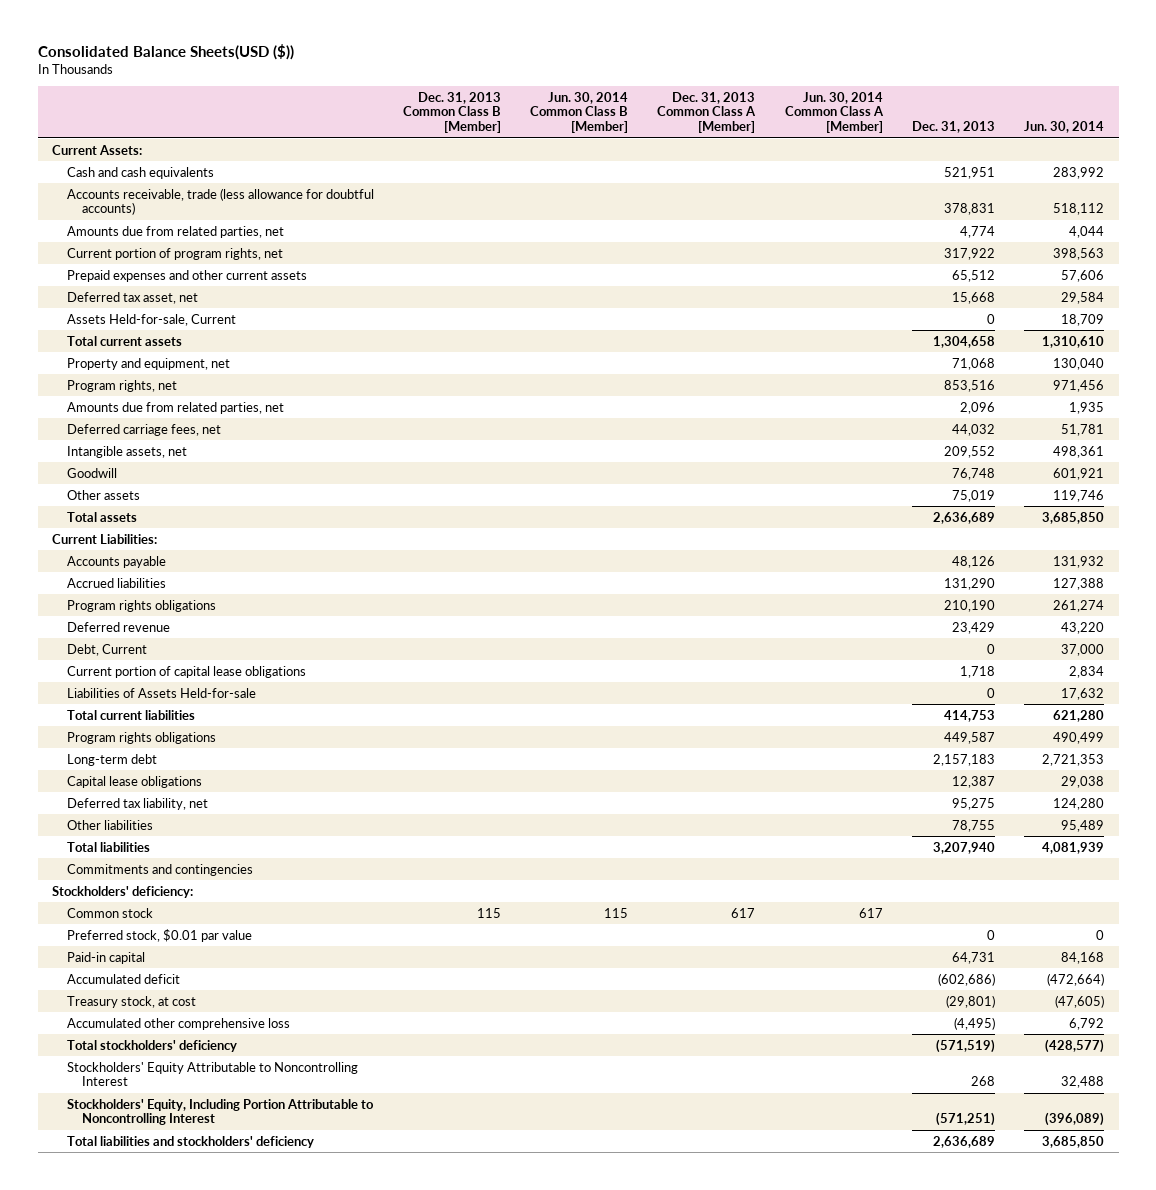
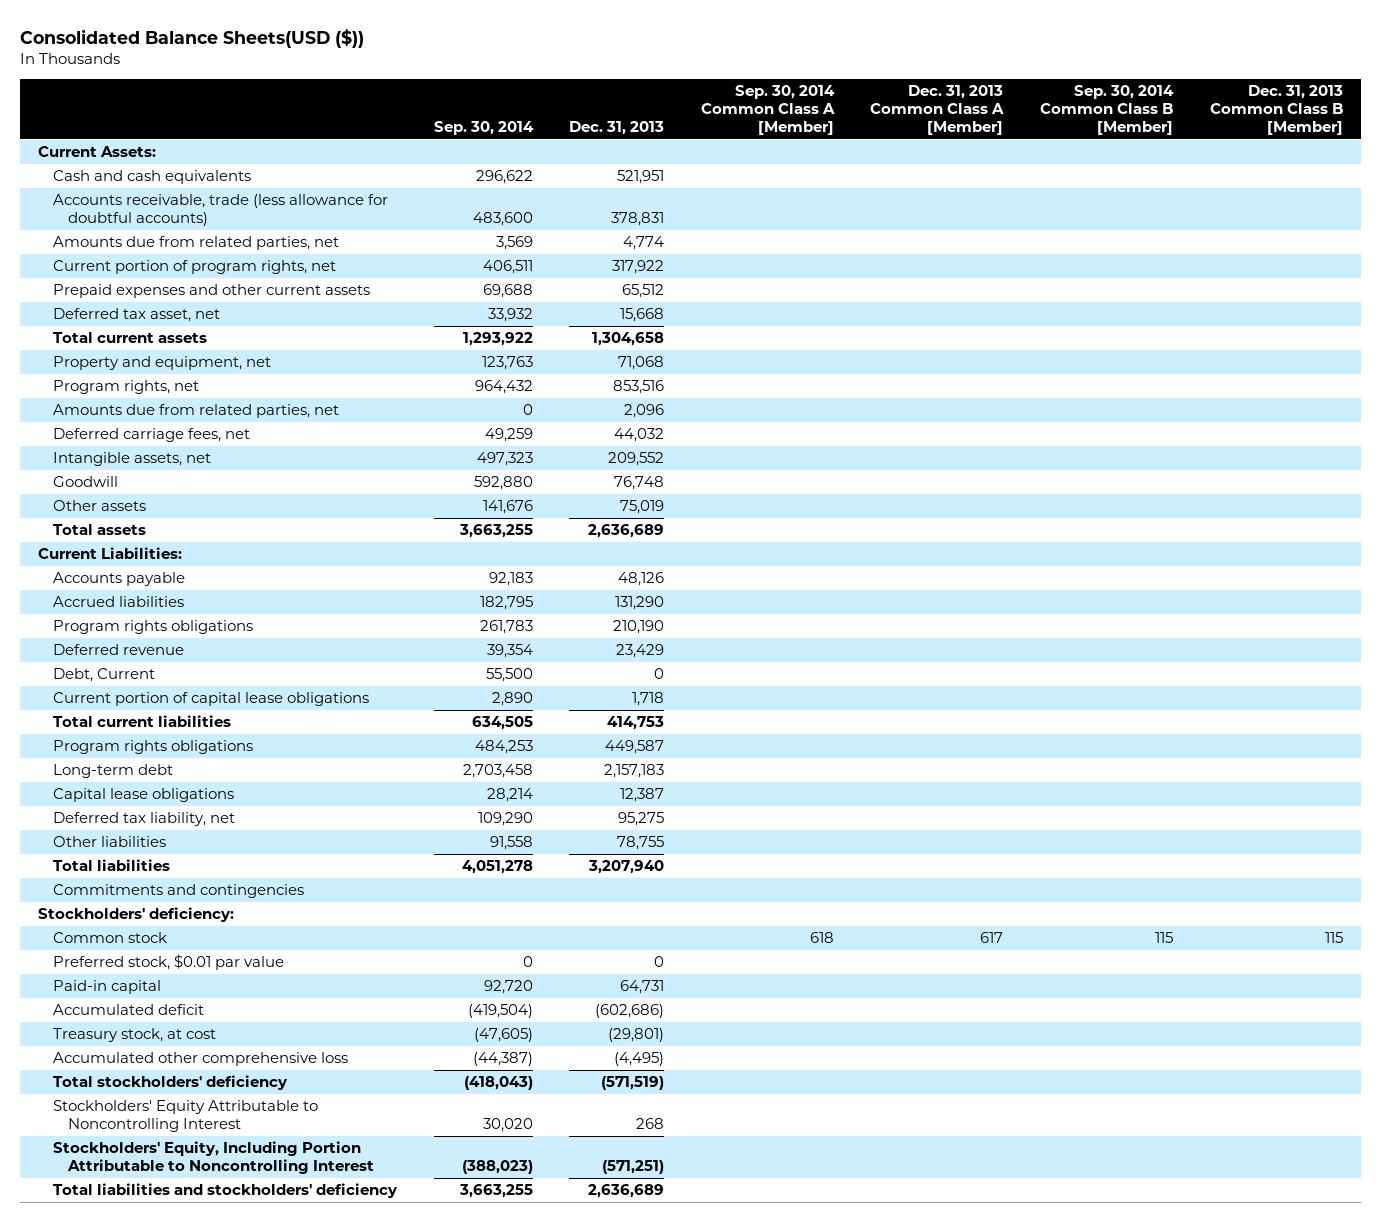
[530,91,629,133] Jun. 30, 2014 Common Class B [Member] -> none
[784,91,884,133] Jun. 30, 2014 Common Class A [Member] -> none
[1023,120,1104,133] Jun. 30, 2014 -> none
none -> [433,121,534,136] Sep. 30, 2014
none -> [700,85,835,136] Sep. 30, 2014 Common Class A [Member]
none -> [1040,85,1175,136] Sep. 30, 2014 Common Class B [Member]
[66,313,236,326] Assets Held-for-sale, Current -> none
[66,687,256,698] Liabilities of Assets Held-for-sale -> none

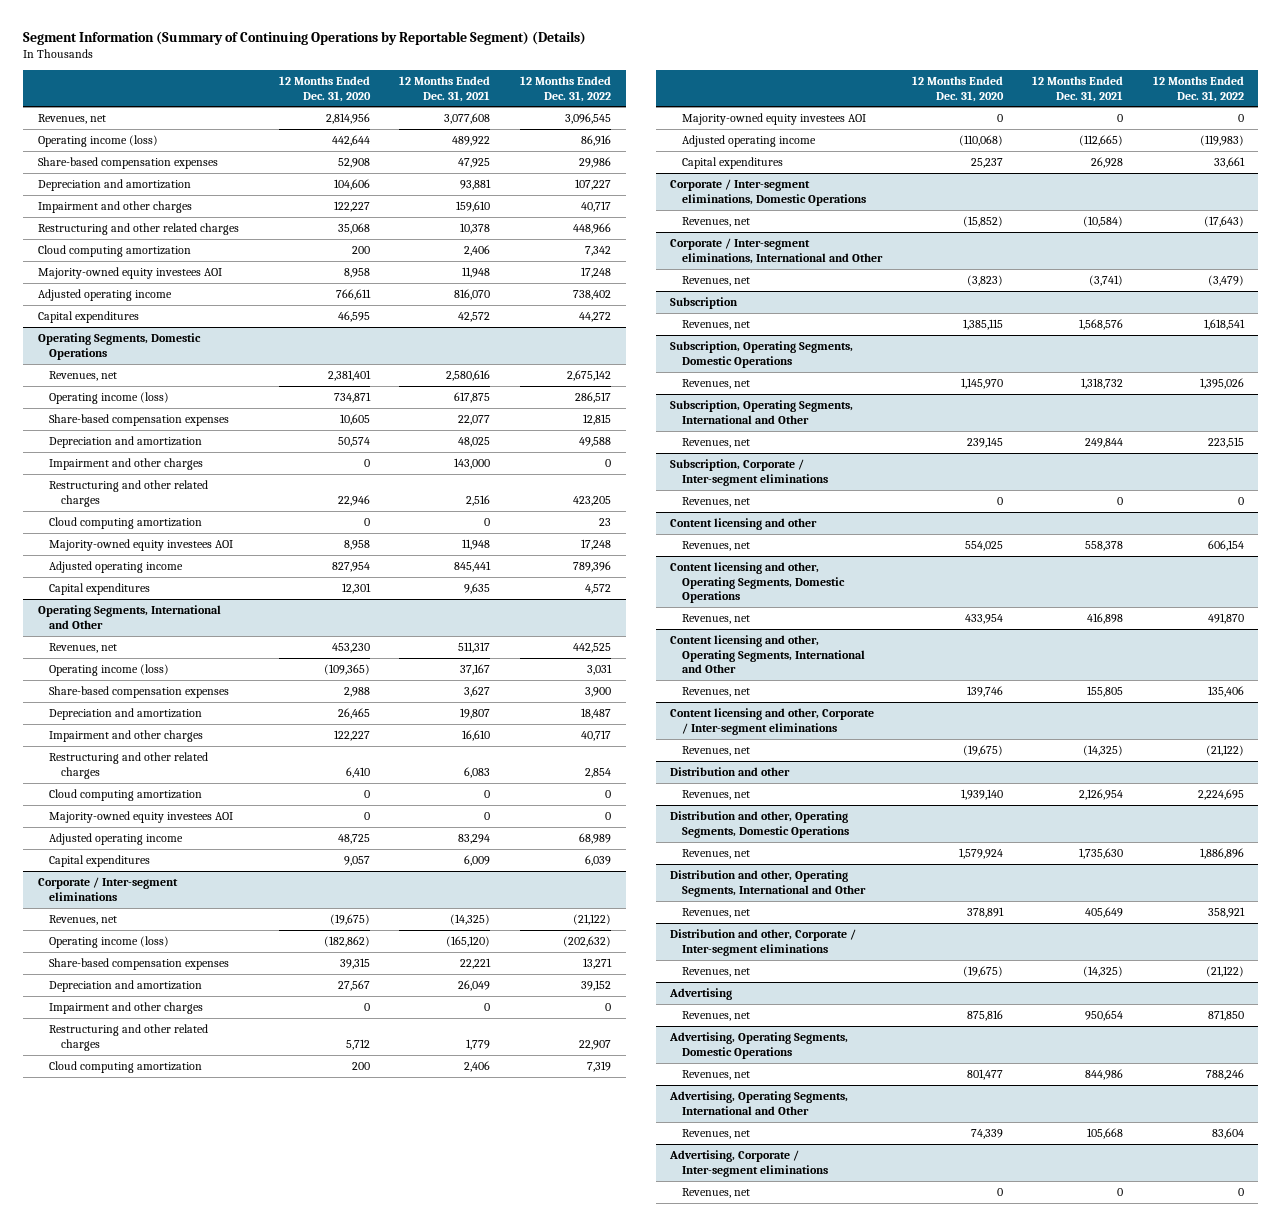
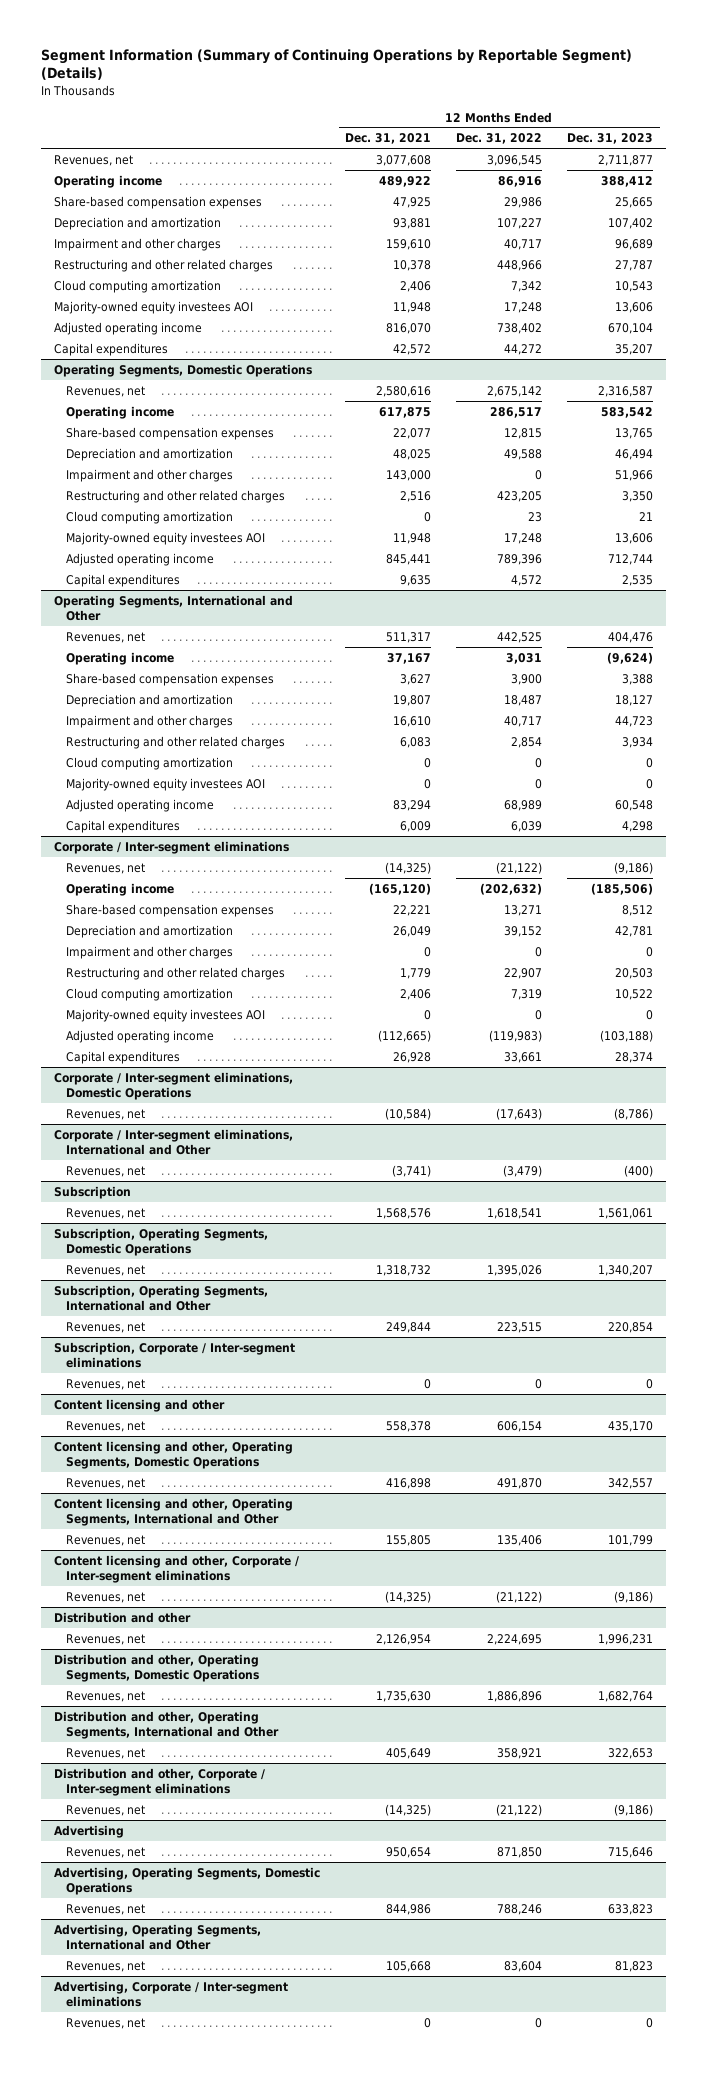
[278,75,371,102] 12 Months Ended Dec. 31, 2020 -> none
none -> [567,133,654,145] Dec. 31, 2023
[37,135,158,148] Operating income (loss) -> [53,174,162,188] Operating income
[49,392,170,405] Operating income (loss) -> [65,405,174,419] Operating income
[49,664,170,677] Operating income (loss) -> [65,651,174,665] Operating income
[49,936,170,949] Operating income (loss) -> [65,882,174,896] Operating income

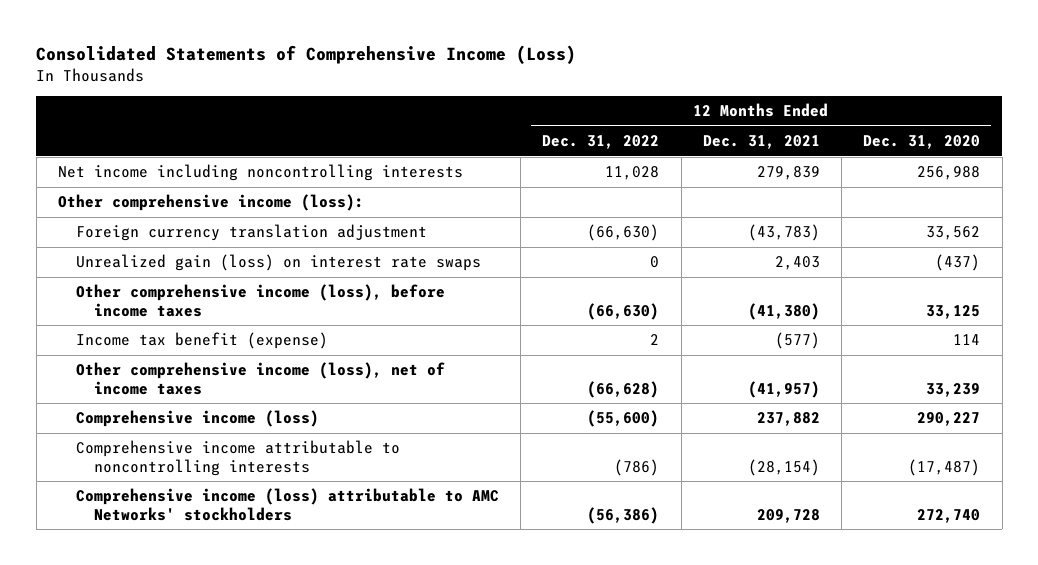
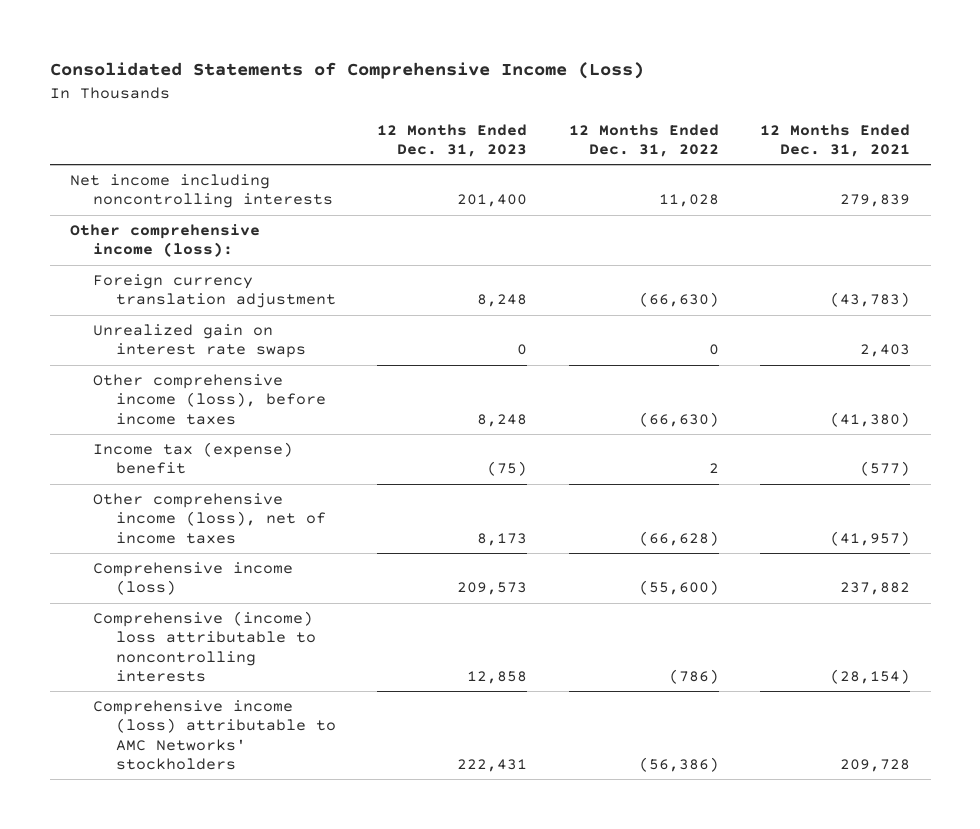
[863,135,981,150] Dec. 31, 2020 -> none
none -> [377,123,528,158] 12 Months Ended Dec. 31, 2023
[75,254,481,272] Unrealized gain (loss) on interest rate swaps -> [93,323,307,359] Unrealized gain on interest rate swaps
[75,332,328,350] Income tax benefit (expense) -> [93,441,294,475] Income tax (expense) benefit
[75,440,400,476] Comprehensive income attributable to noncontrolling interests -> [93,610,317,683] Comprehensive (income) loss attributable to noncontrolling interests

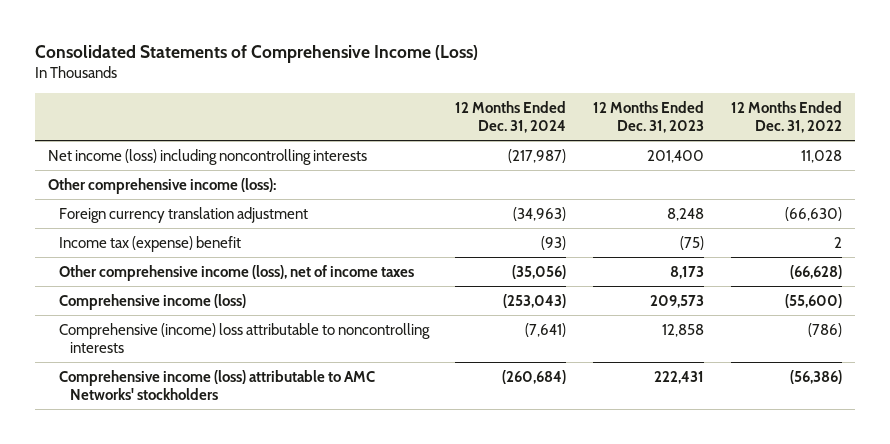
[760,123,911,158] 12 Months Ended Dec. 31, 2021 -> none
none -> [455,100,567,134] 12 Months Ended Dec. 31, 2024
[70,173,334,209] Net income including noncontrolling interests -> [48,148,368,165] Net income (loss) including noncontrolling interests
[93,323,307,359] Unrealized gain on interest rate swaps -> none
[93,373,327,425] Other comprehensive income (loss), before income taxes -> none

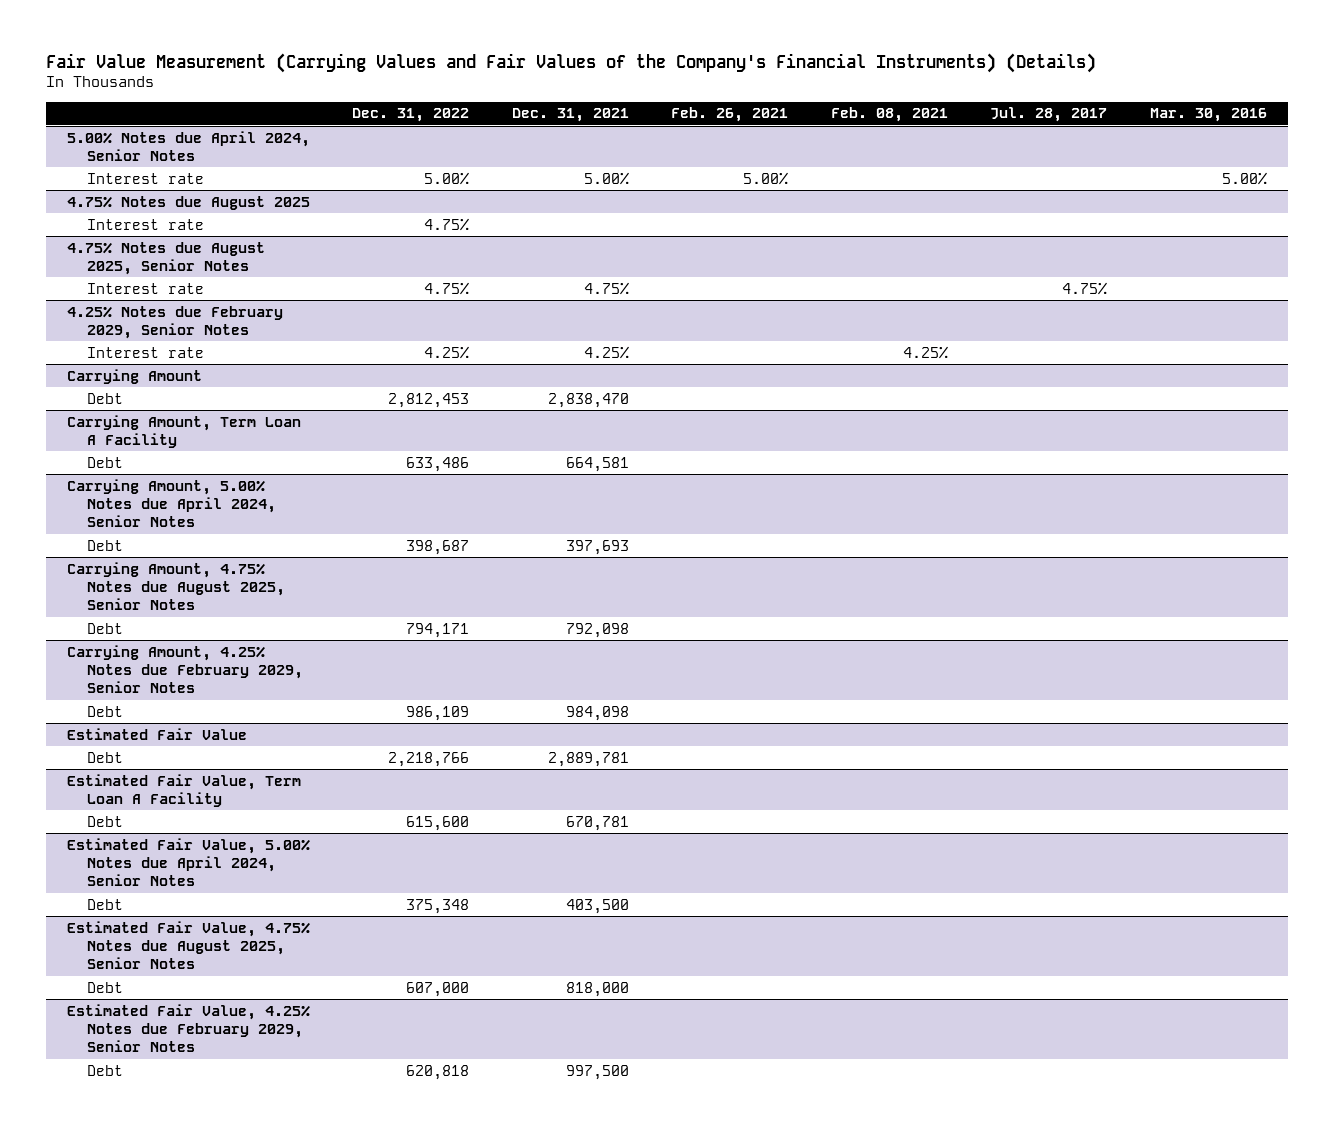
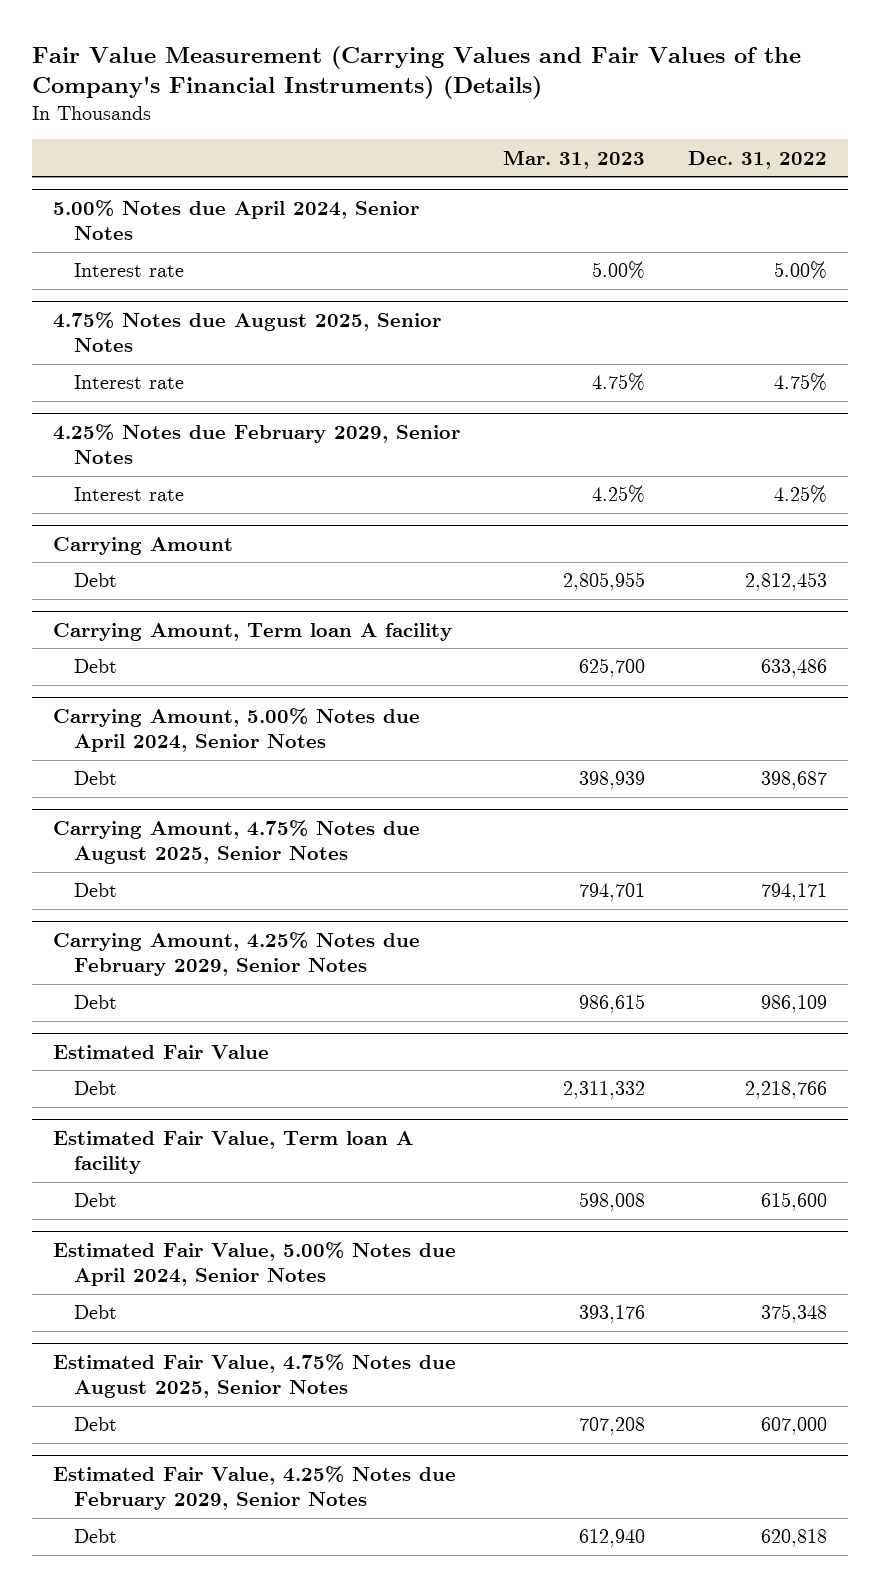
[511,108,629,123] Dec. 31, 2021 -> none
[671,107,789,123] Feb. 26, 2021 -> none
[830,107,948,123] Feb. 08, 2021 -> none
[990,107,1108,123] Jul. 28, 2017 -> none
[1149,108,1267,123] Mar. 30, 2016 -> none
none -> [503,149,646,169] Mar. 31, 2023
[66,195,310,210] 4.75% Notes due August 2025 -> none
[87,218,205,230] Interest rate -> none
[66,414,301,448] Carrying Amount, Term Loan A Facility -> [53,622,453,641] Carrying Amount, Term loan A facility
[66,773,301,807] Estimated Fair Value, Term Loan A Facility -> [53,1130,414,1175] Estimated Fair Value, Term loan A facility

